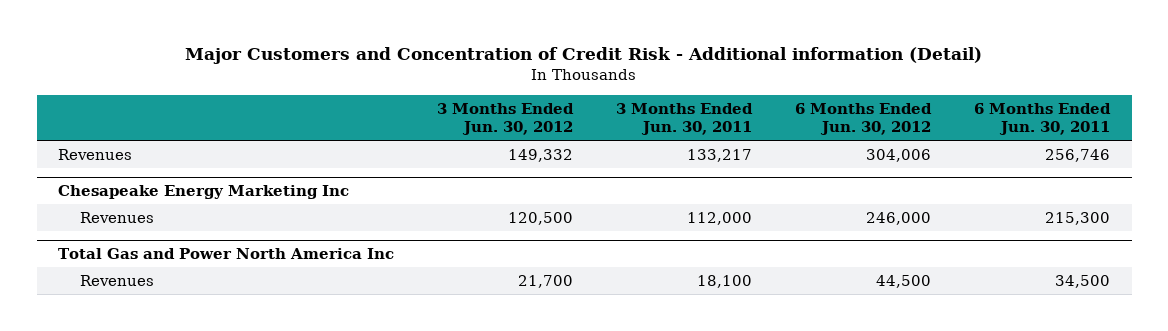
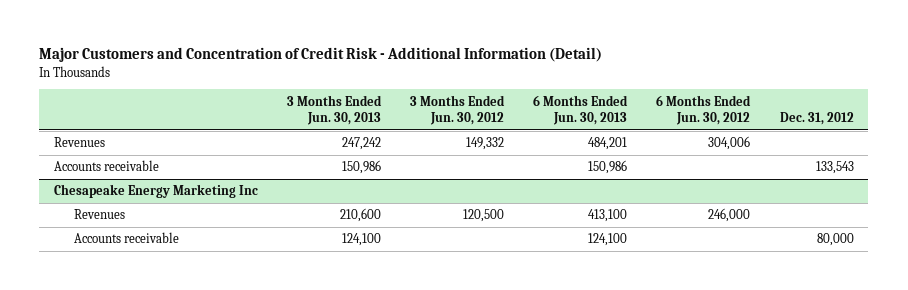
[185,46,983,64] Major Customers and Concentration of Credit Risk - Additional information (Detail) -> [39,47,603,63] Major Customers and Concentration of Credit Risk - Additional Information (Detail)
[616,102,754,136] 3 Months Ended Jun. 30, 2011 -> none
[974,102,1112,136] 6 Months Ended Jun. 30, 2011 -> none
none -> [287,94,383,126] 3 Months Ended Jun. 30, 2013
none -> [533,94,629,126] 6 Months Ended Jun. 30, 2013
none -> [779,112,854,126] Dec. 31, 2012
none -> [53,160,159,172] Accounts receivable
[58,248,395,260] Total Gas and Power North America Inc -> none
[79,274,154,286] Revenues -> none
none -> [74,232,180,244] Accounts receivable

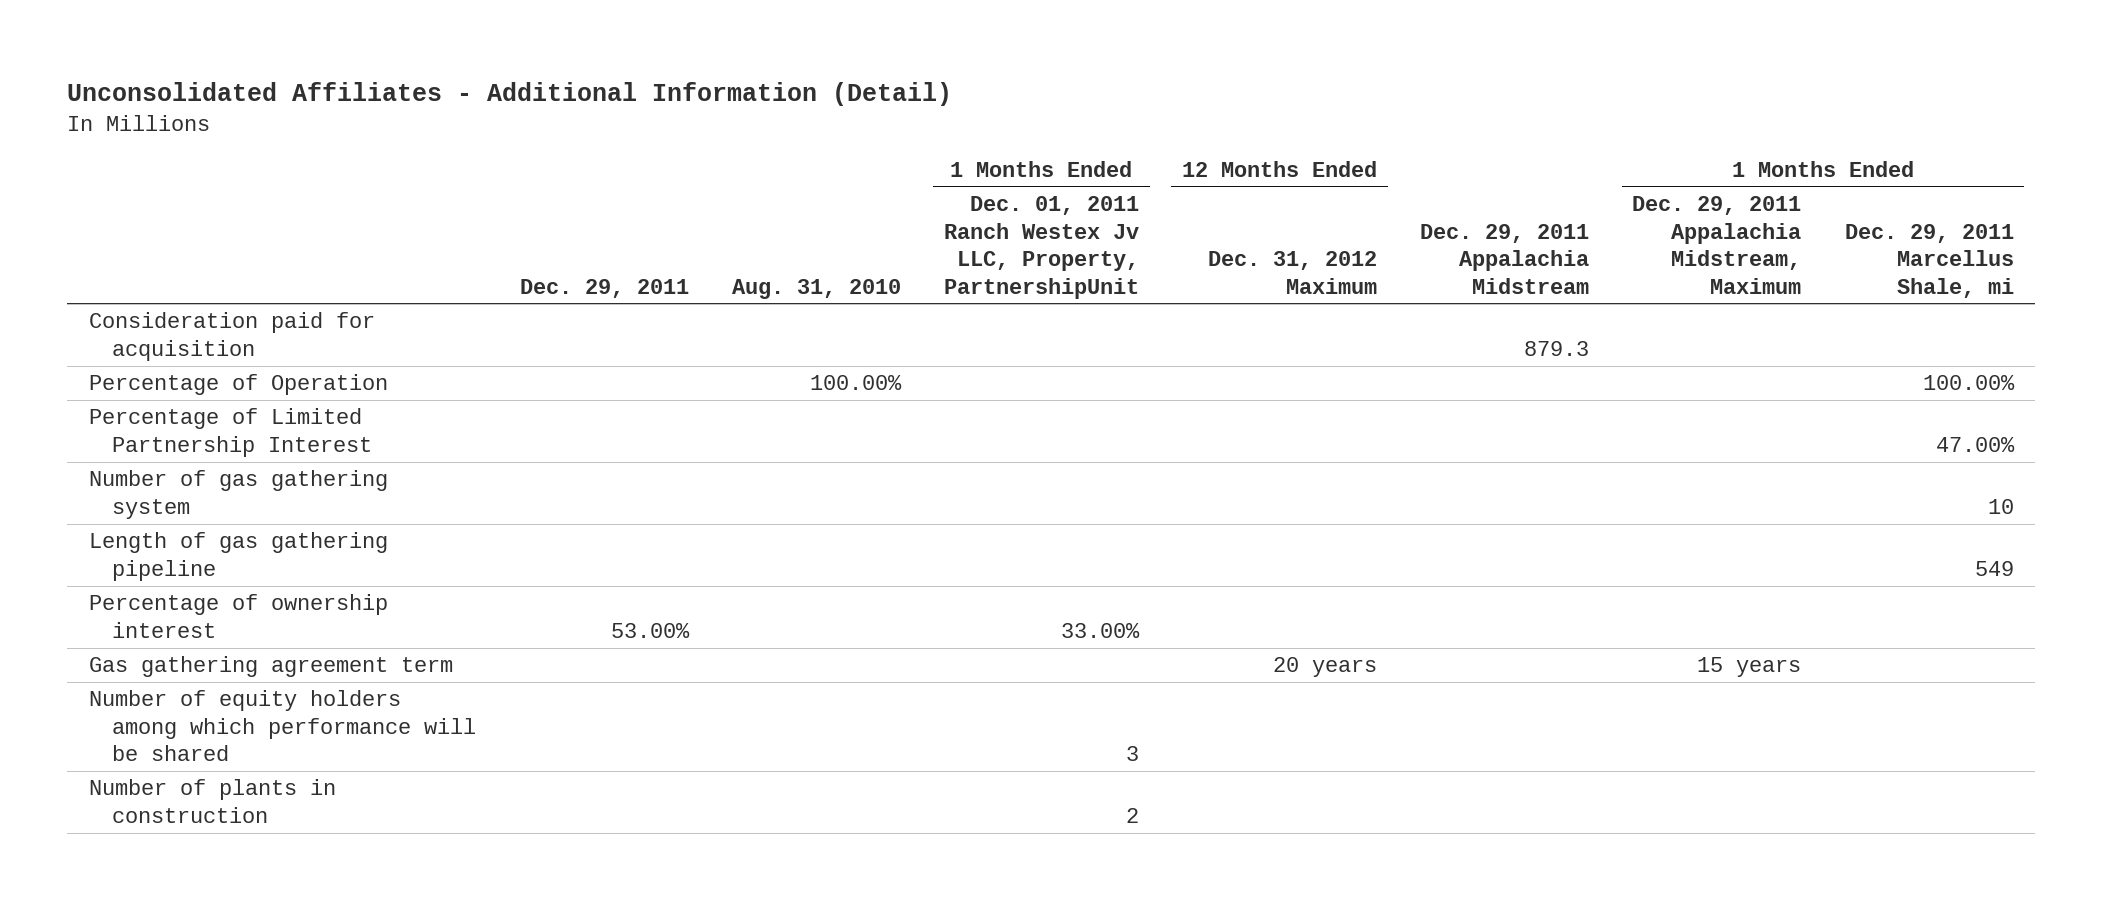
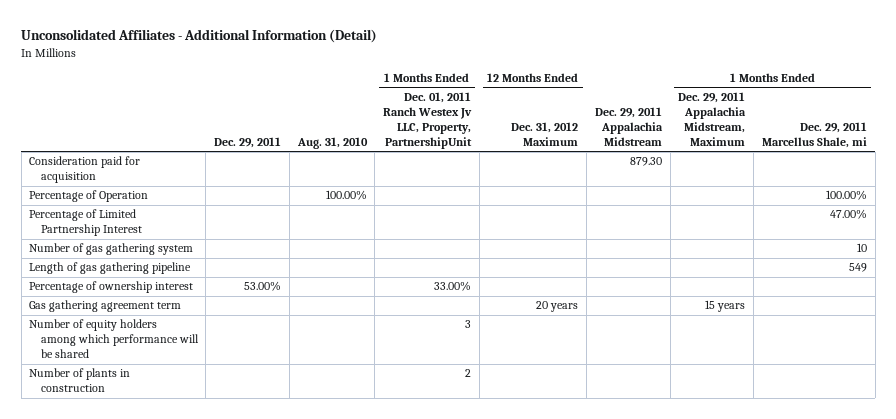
[1524,340,1590,356] 879.3 -> [629,157,662,167] 879.30

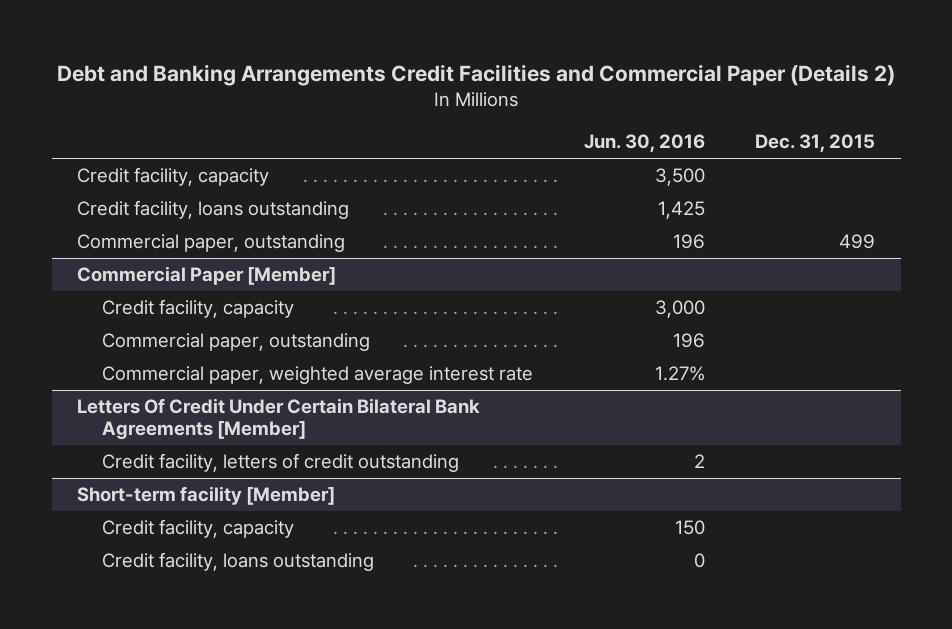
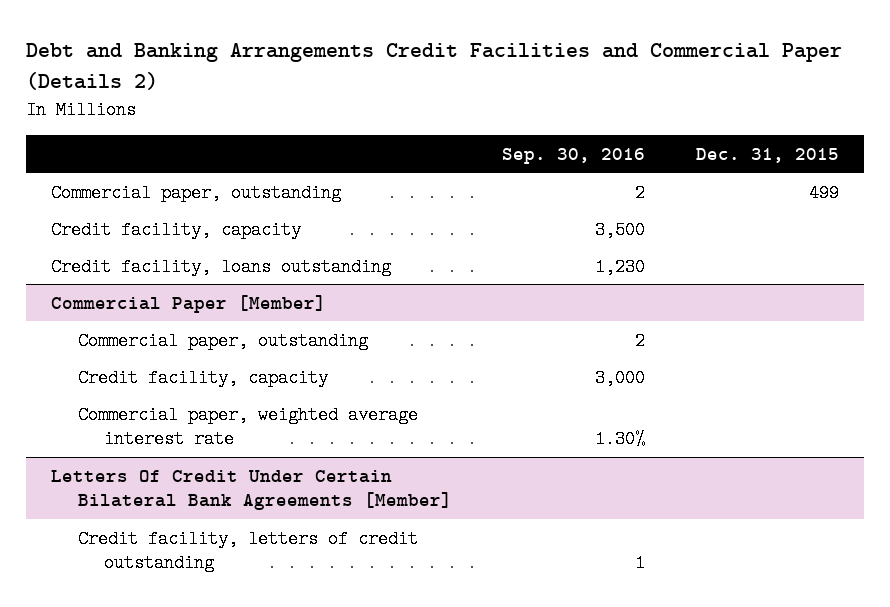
[583,134,705,153] Jun. 30, 2016 -> none
none -> [502,147,646,164] Sep. 30, 2016
[76,234,345,253] Commercial paper, outstanding -> [51,183,342,202] Commercial paper, outstanding
[102,299,295,319] Credit facility, capacity -> [77,368,328,387] Credit facility, capacity
[76,486,335,506] Short-term facility [Member] -> none
[102,519,295,539] Credit facility, capacity -> none
[102,552,375,572] Credit facility, loans outstanding -> none

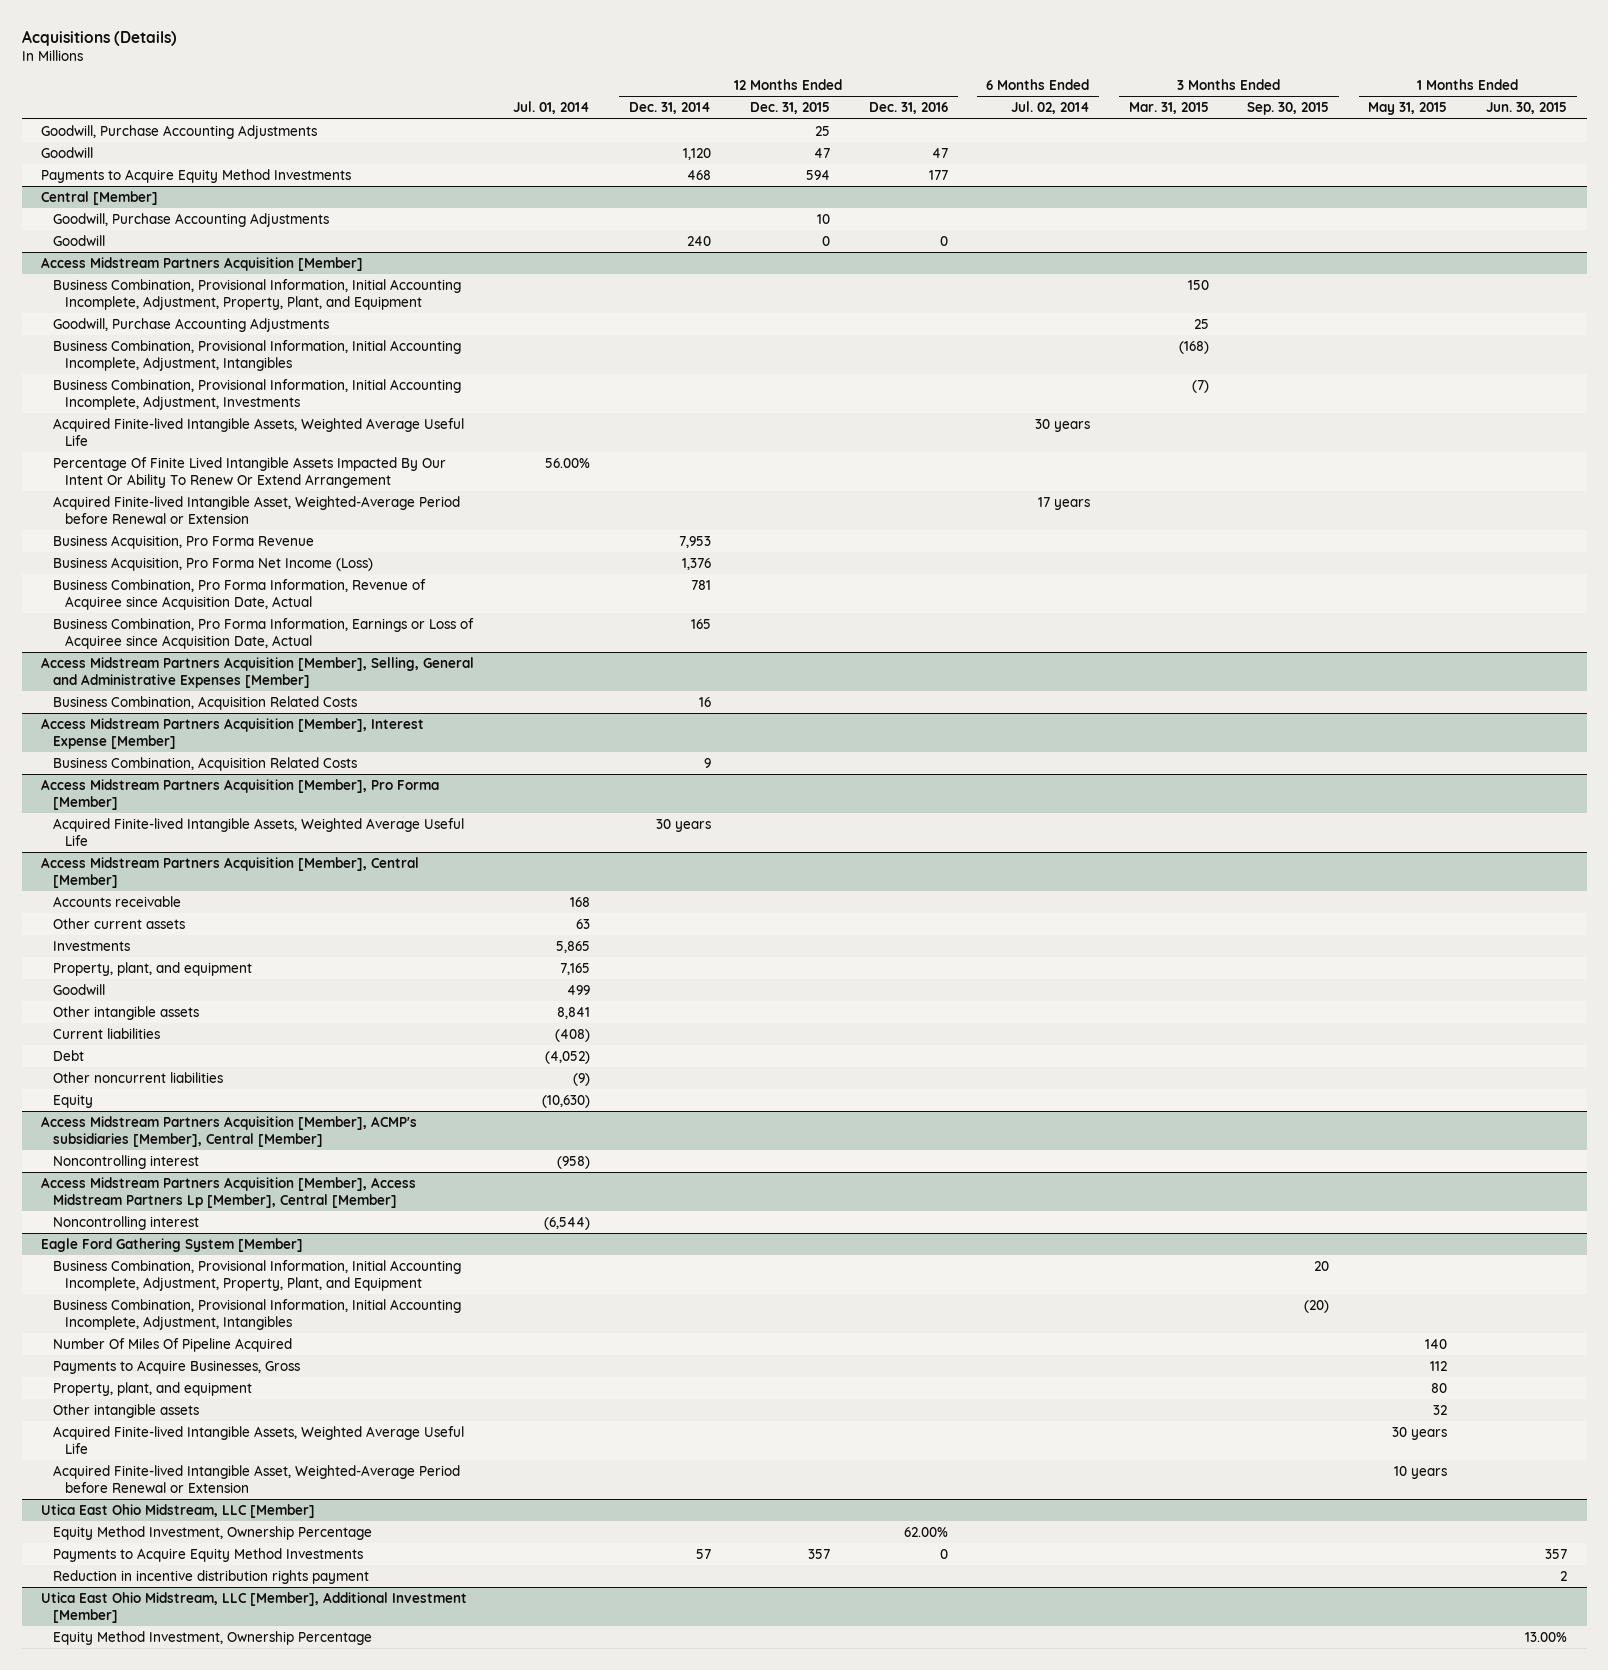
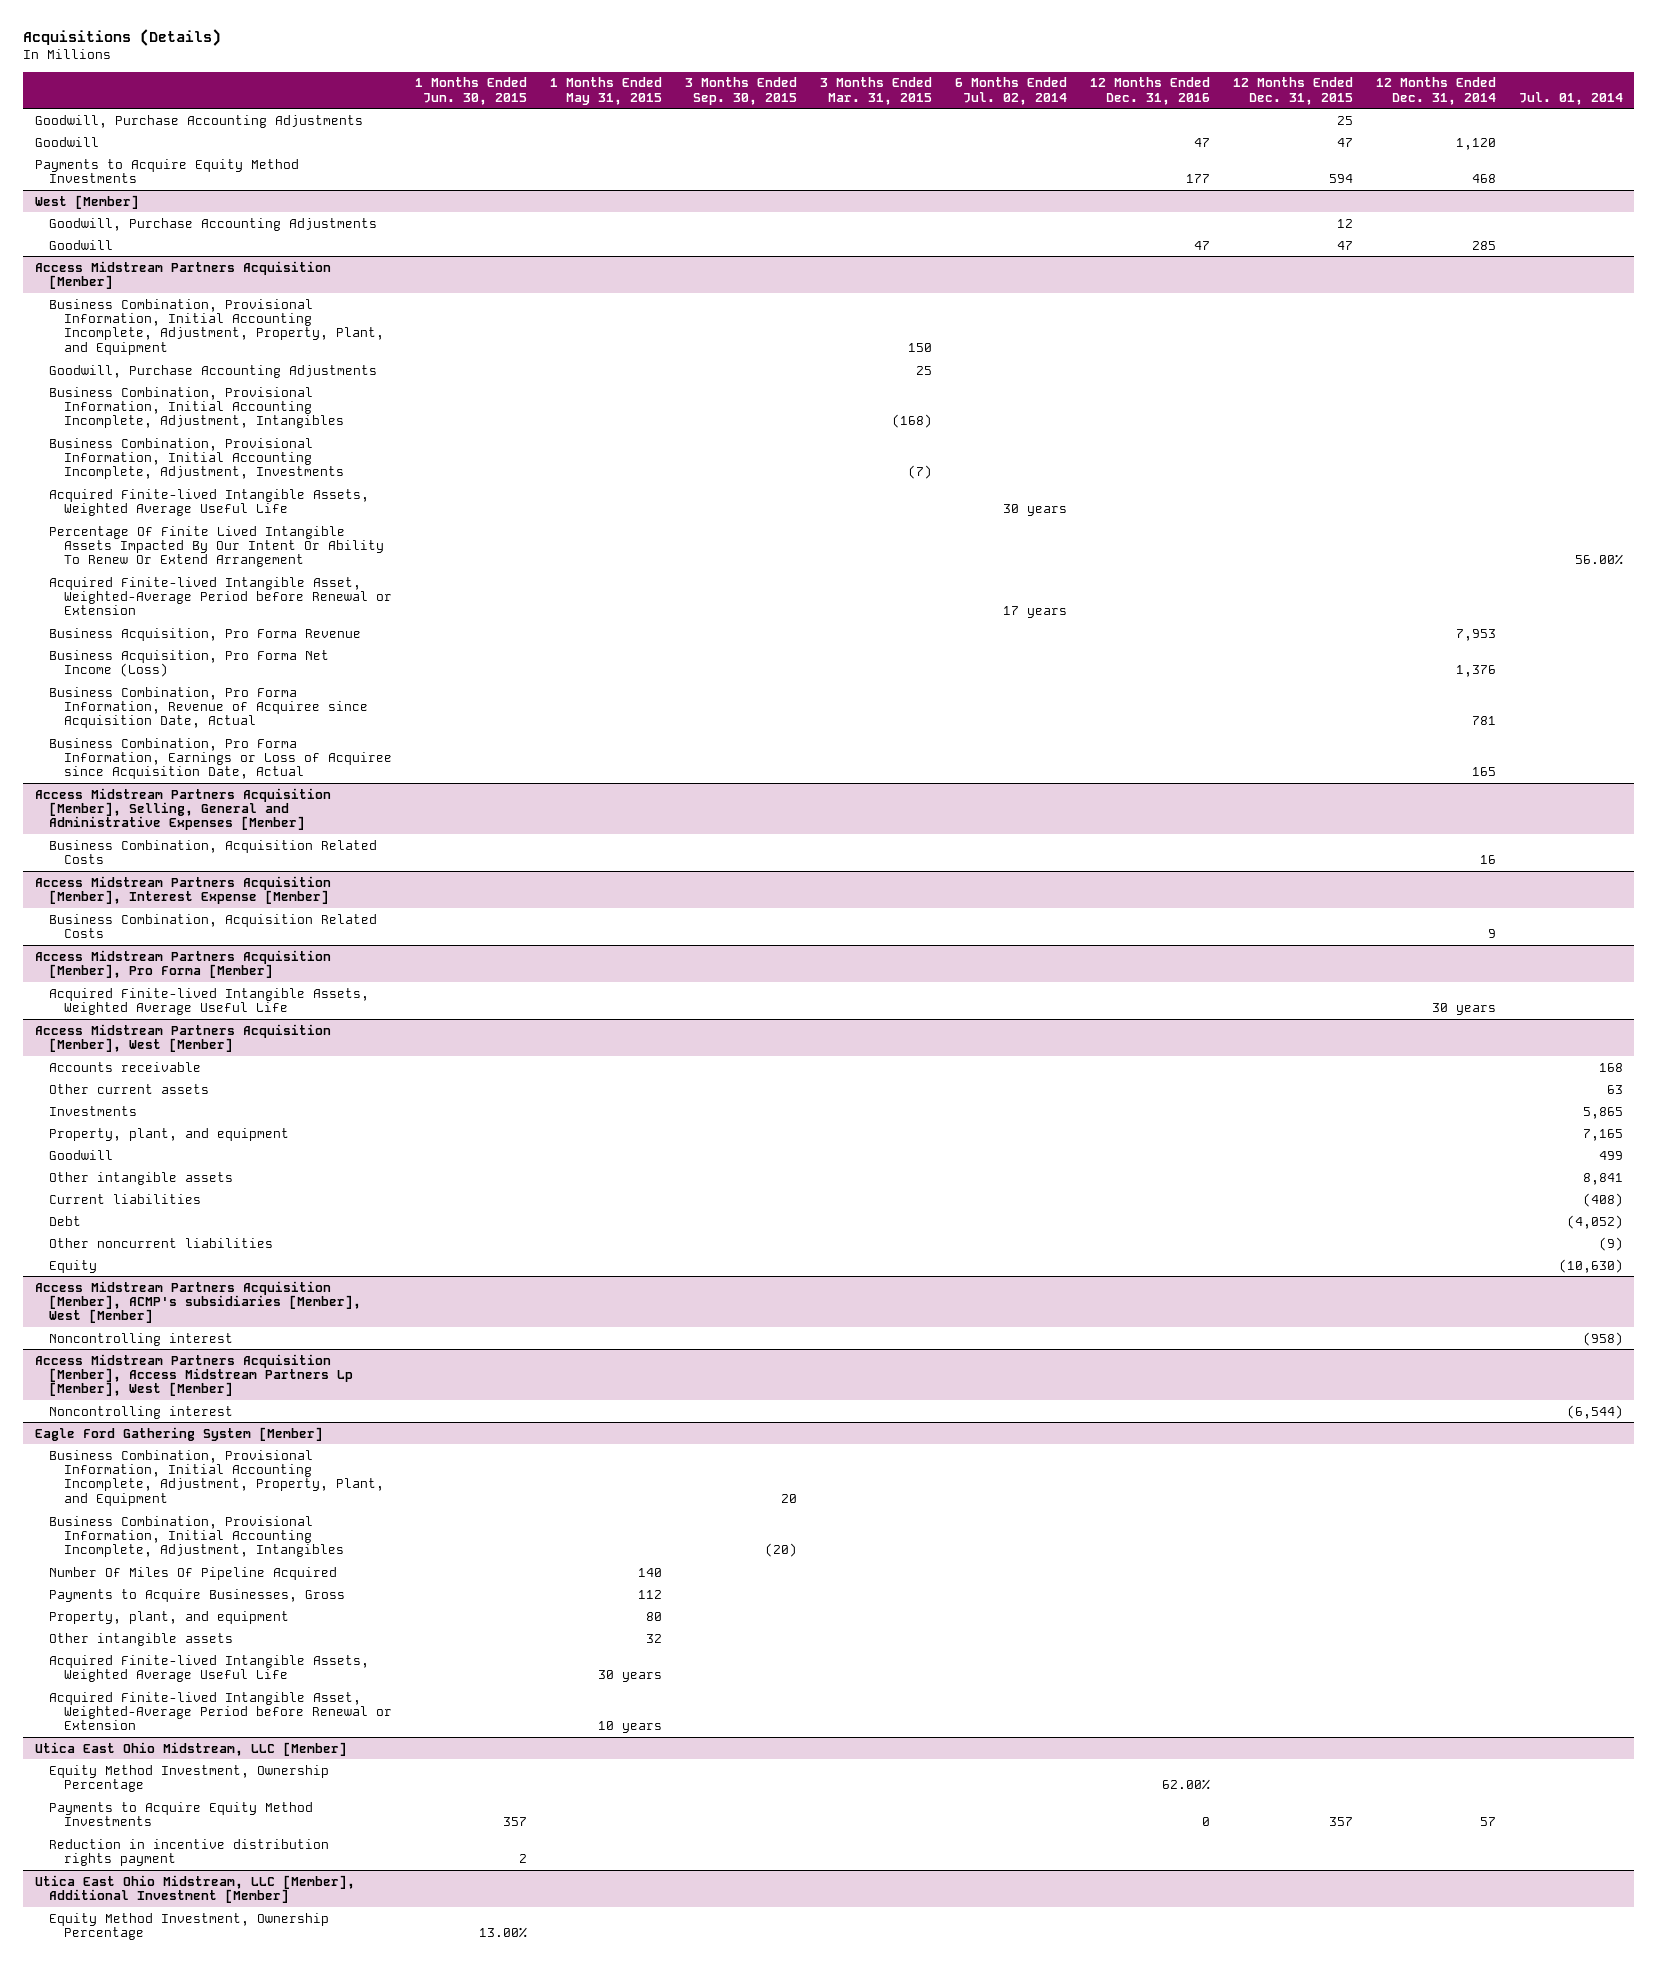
[41,190,159,205] Central [Member] -> none
[53,212,330,227] Goodwill, Purchase Accounting Adjustments -> none
[53,234,106,246] Goodwill -> none
none -> [34,194,139,209] West [Member]
none -> [49,217,378,231] Goodwill, Purchase Accounting Adjustments
none -> [49,239,114,250] Goodwill
[41,856,420,888] Access Midstream Partners Acquisition [Member], Central [Member] -> [34,1023,331,1052] Access Midstream Partners Acquisition [Member], West [Member]
[41,1115,418,1147] Access Midstream Partners Acquisition [Member], ACMP's subsidiaries [Member], Central [Member] -> [34,1280,362,1324] Access Midstream Partners Acquisition [Member], ACMP's subsidiaries [Member], West [Member]
[41,1176,417,1208] Access Midstream Partners Acquisition [Member], Access Midstream Partners Lp [Member], Central [Member] -> [34,1353,354,1397] Access Midstream Partners Acquisition [Member], Access Midstream Partners Lp [Member], West [Member]

